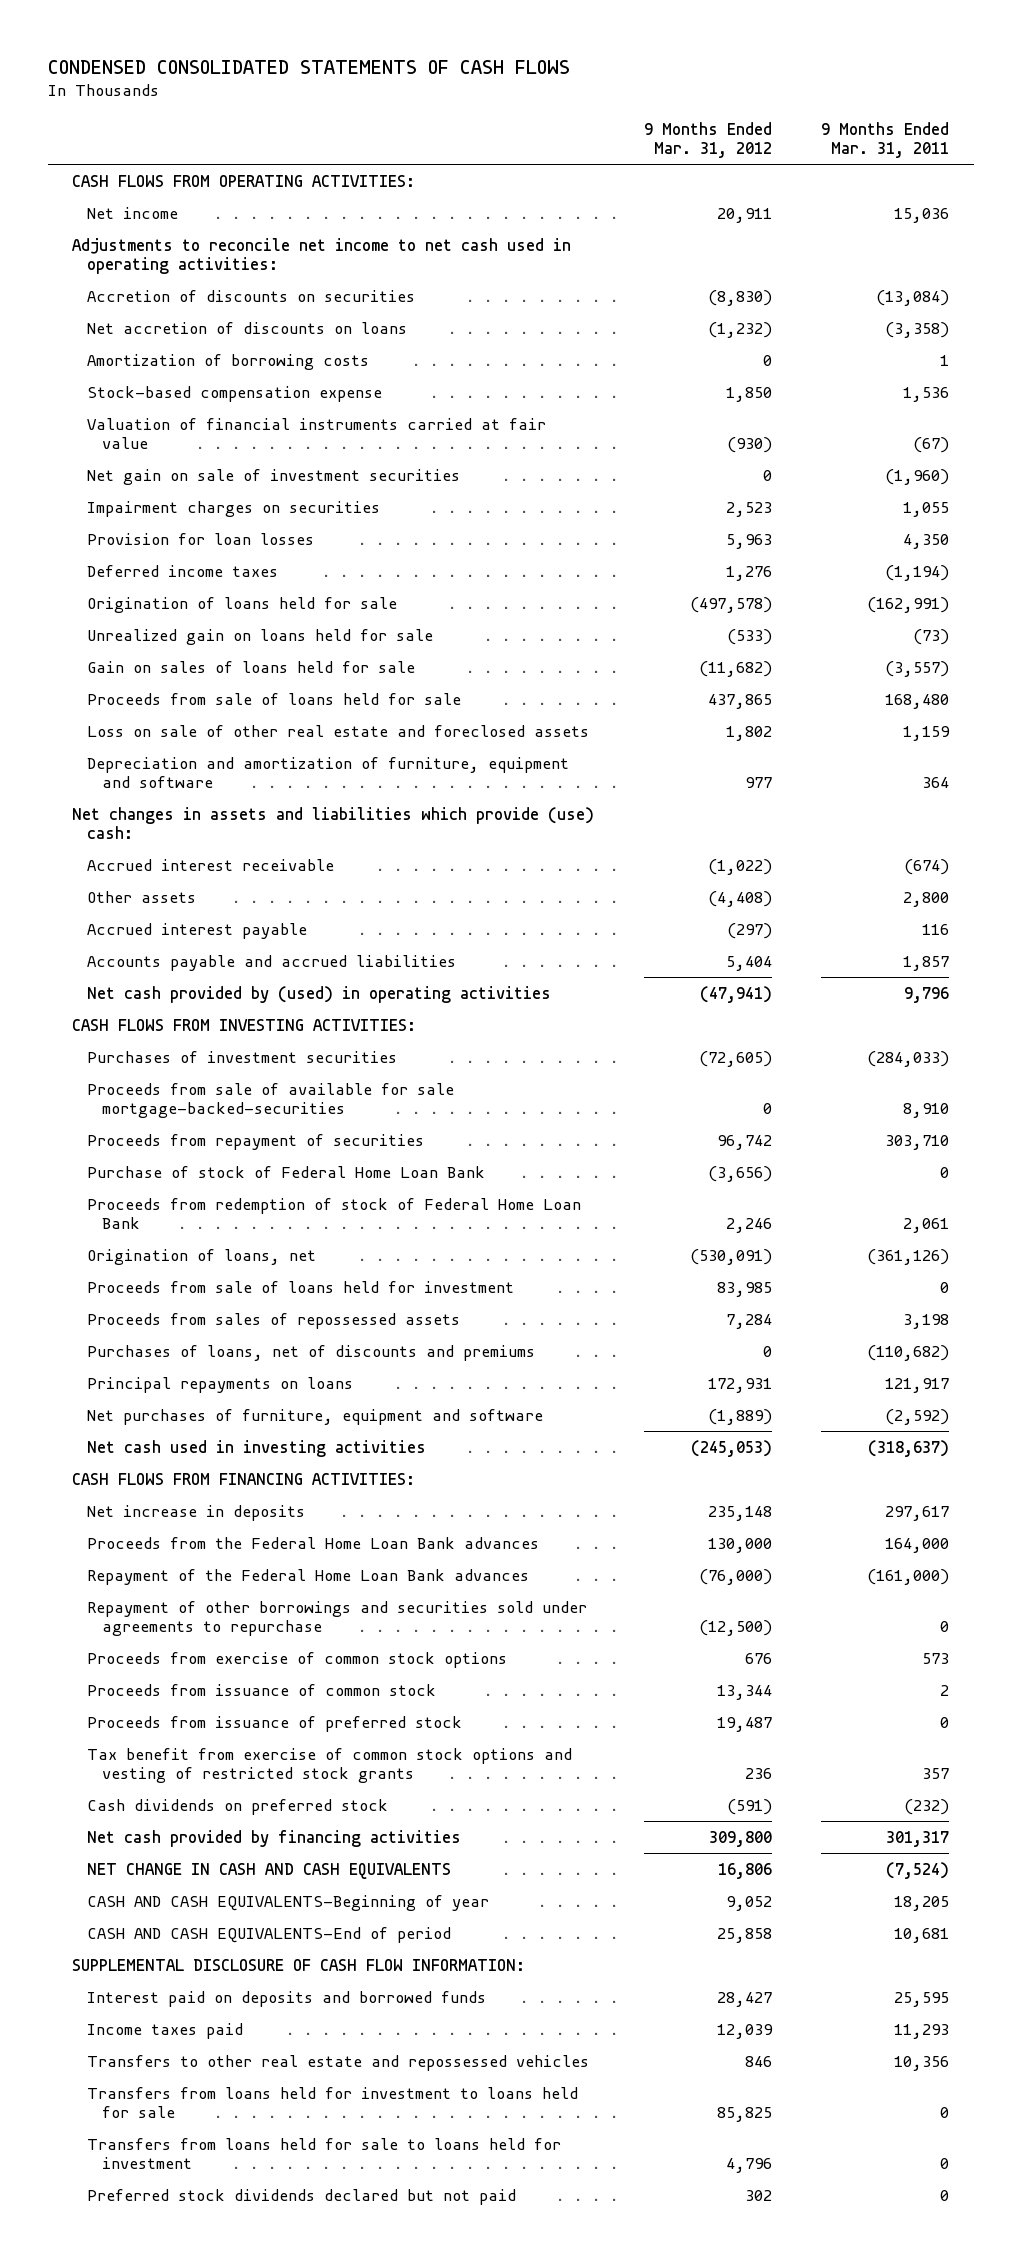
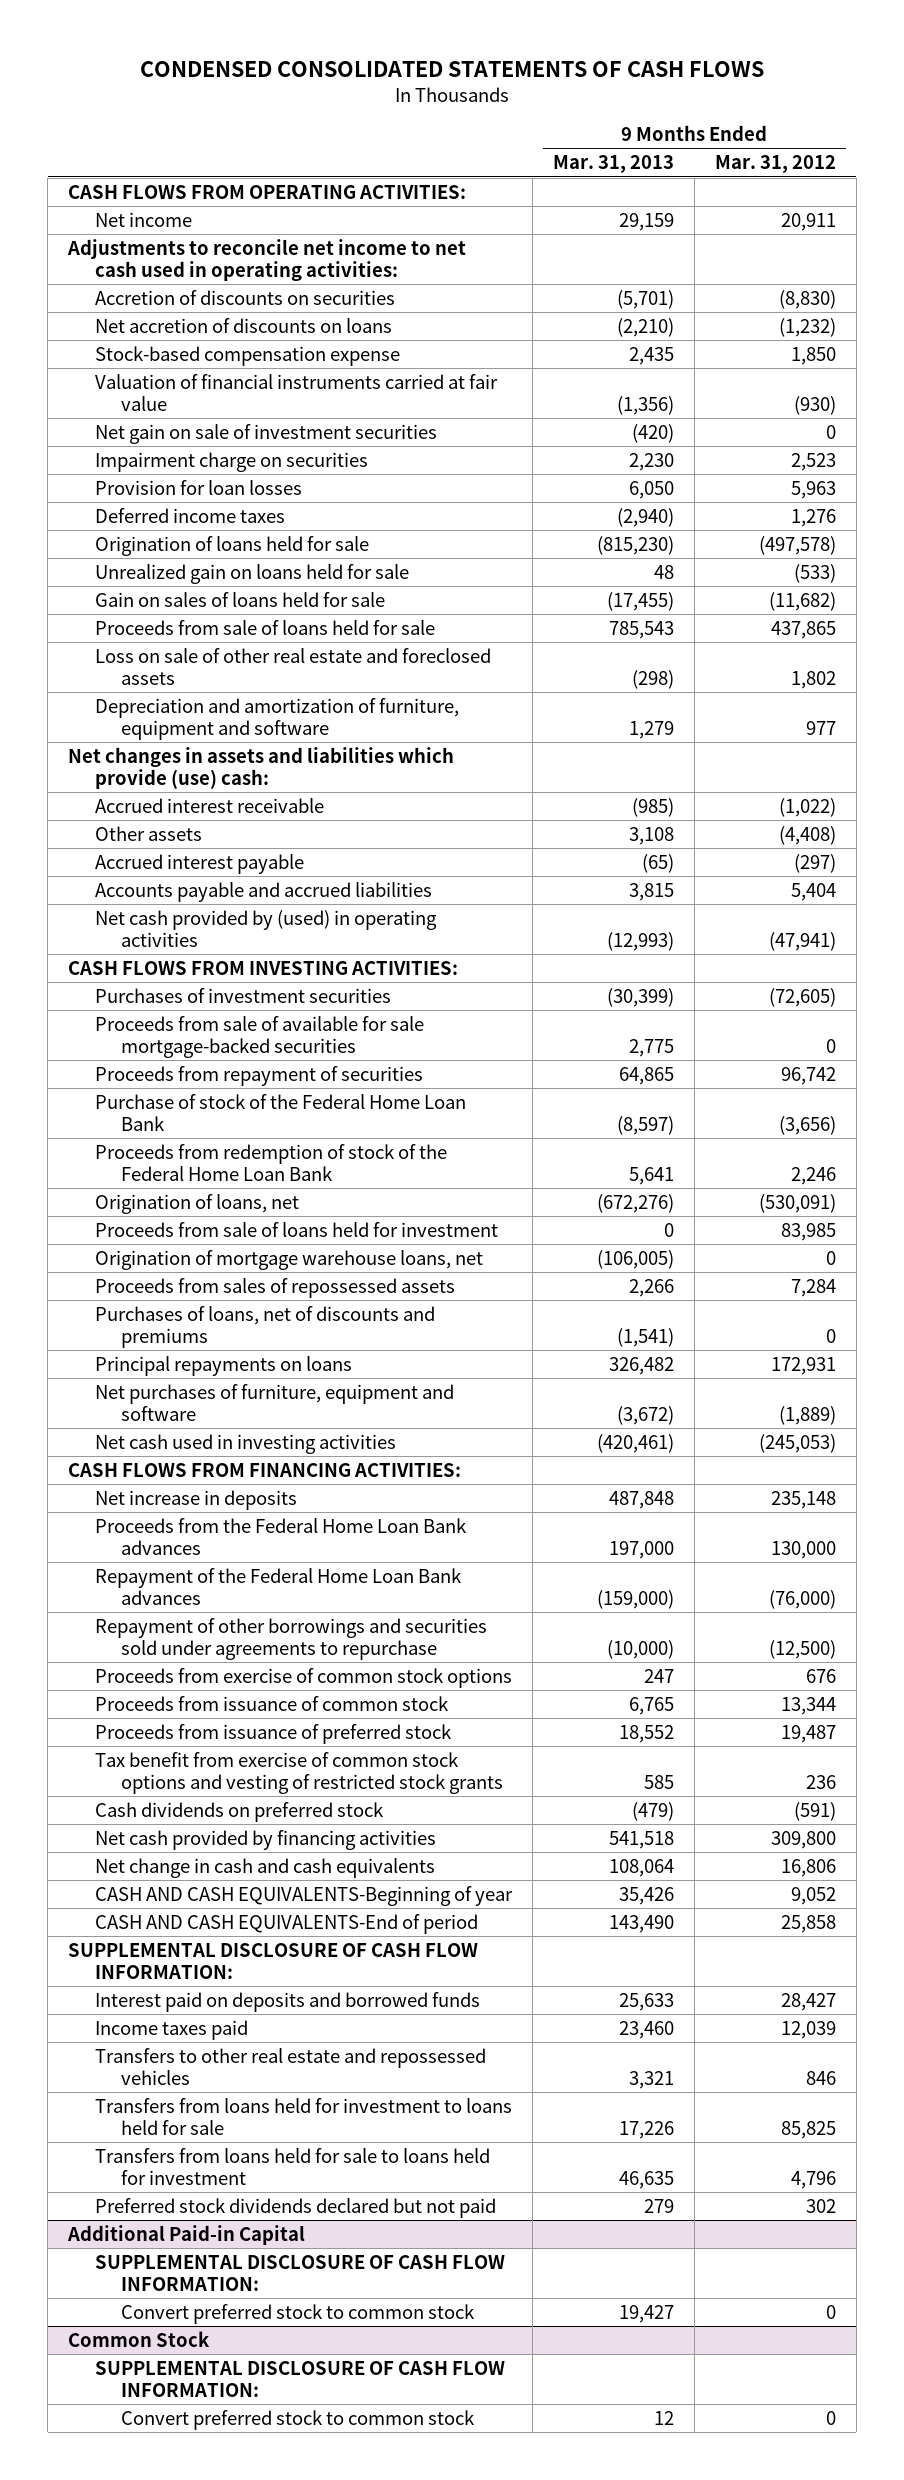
[821,121,950,159] 9 Months Ended Mar. 31, 2011 -> none
none -> [552,155,674,174] Mar. 31, 2013
[87,353,370,370] Amortization of borrowing costs -> none
[87,500,381,517] Impairment charges on securities -> [94,451,368,472] Impairment charge on securities
[87,1082,455,1119] Proceeds from sale of available for sale mortgage-backed-securities -> [94,1015,424,1059] Proceeds from sale of available for sale mortgage-backed securities
[87,1165,486,1178] Purchase of stock of Federal Home Loan Bank -> [94,1093,466,1132] Purchase of stock of the Federal Home Loan Bank
[87,1197,582,1230] Proceeds from redemption of stock of Federal Home Loan Bank -> [94,1143,447,1182] Proceeds from redemption of stock of the Federal Home Loan Bank
none -> [94,1249,483,1270] Origination of mortgage warehouse loans, net
[87,1862,452,1879] NET CHANGE IN CASH AND CASH EQUIVALENTS -> [94,1857,435,1878] Net change in cash and cash equivalents
none -> [67,2224,306,2245] Additional Paid-in Capital
none -> [94,2254,505,2292] SUPPLEMENTAL DISCLOSURE OF CASH FLOW INFORMATION:
none -> [121,2303,476,2324] Convert preferred stock to common stock
none -> [68,2330,211,2347] Common Stock
none -> [94,2360,505,2398] SUPPLEMENTAL DISCLOSURE OF CASH FLOW INFORMATION:
none -> [121,2409,476,2430] Convert preferred stock to common stock

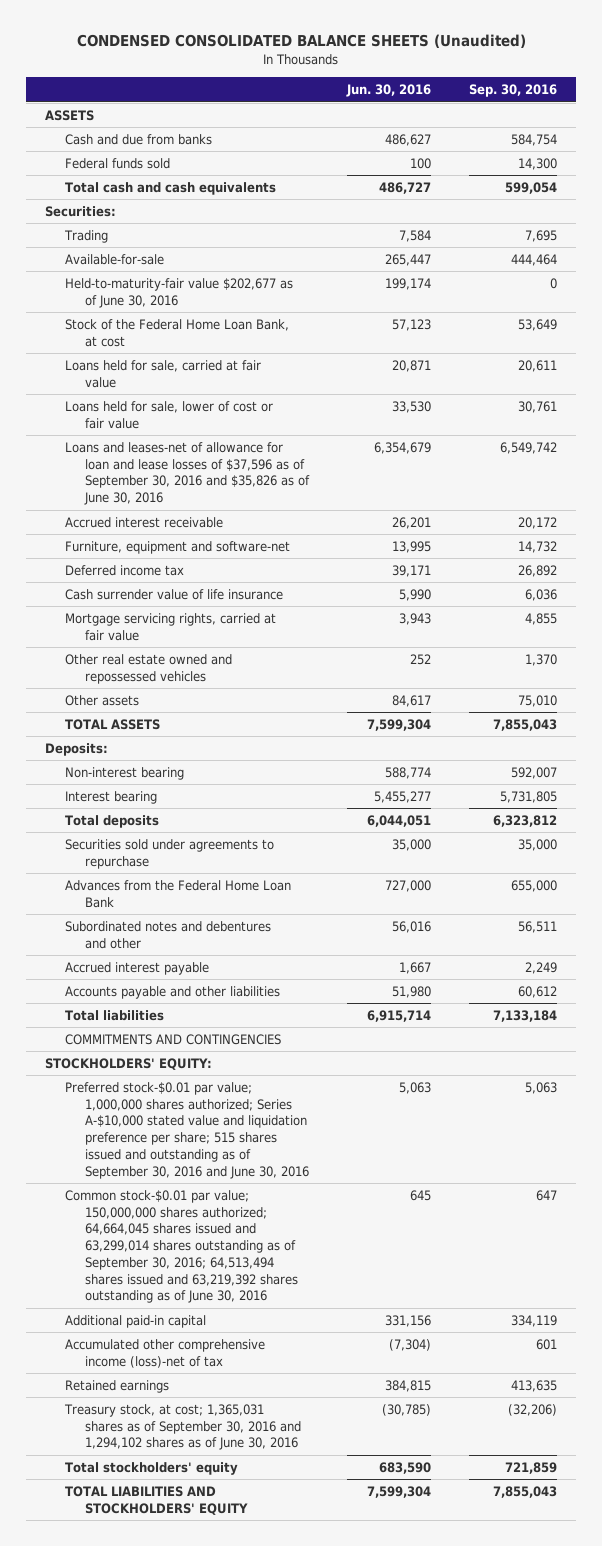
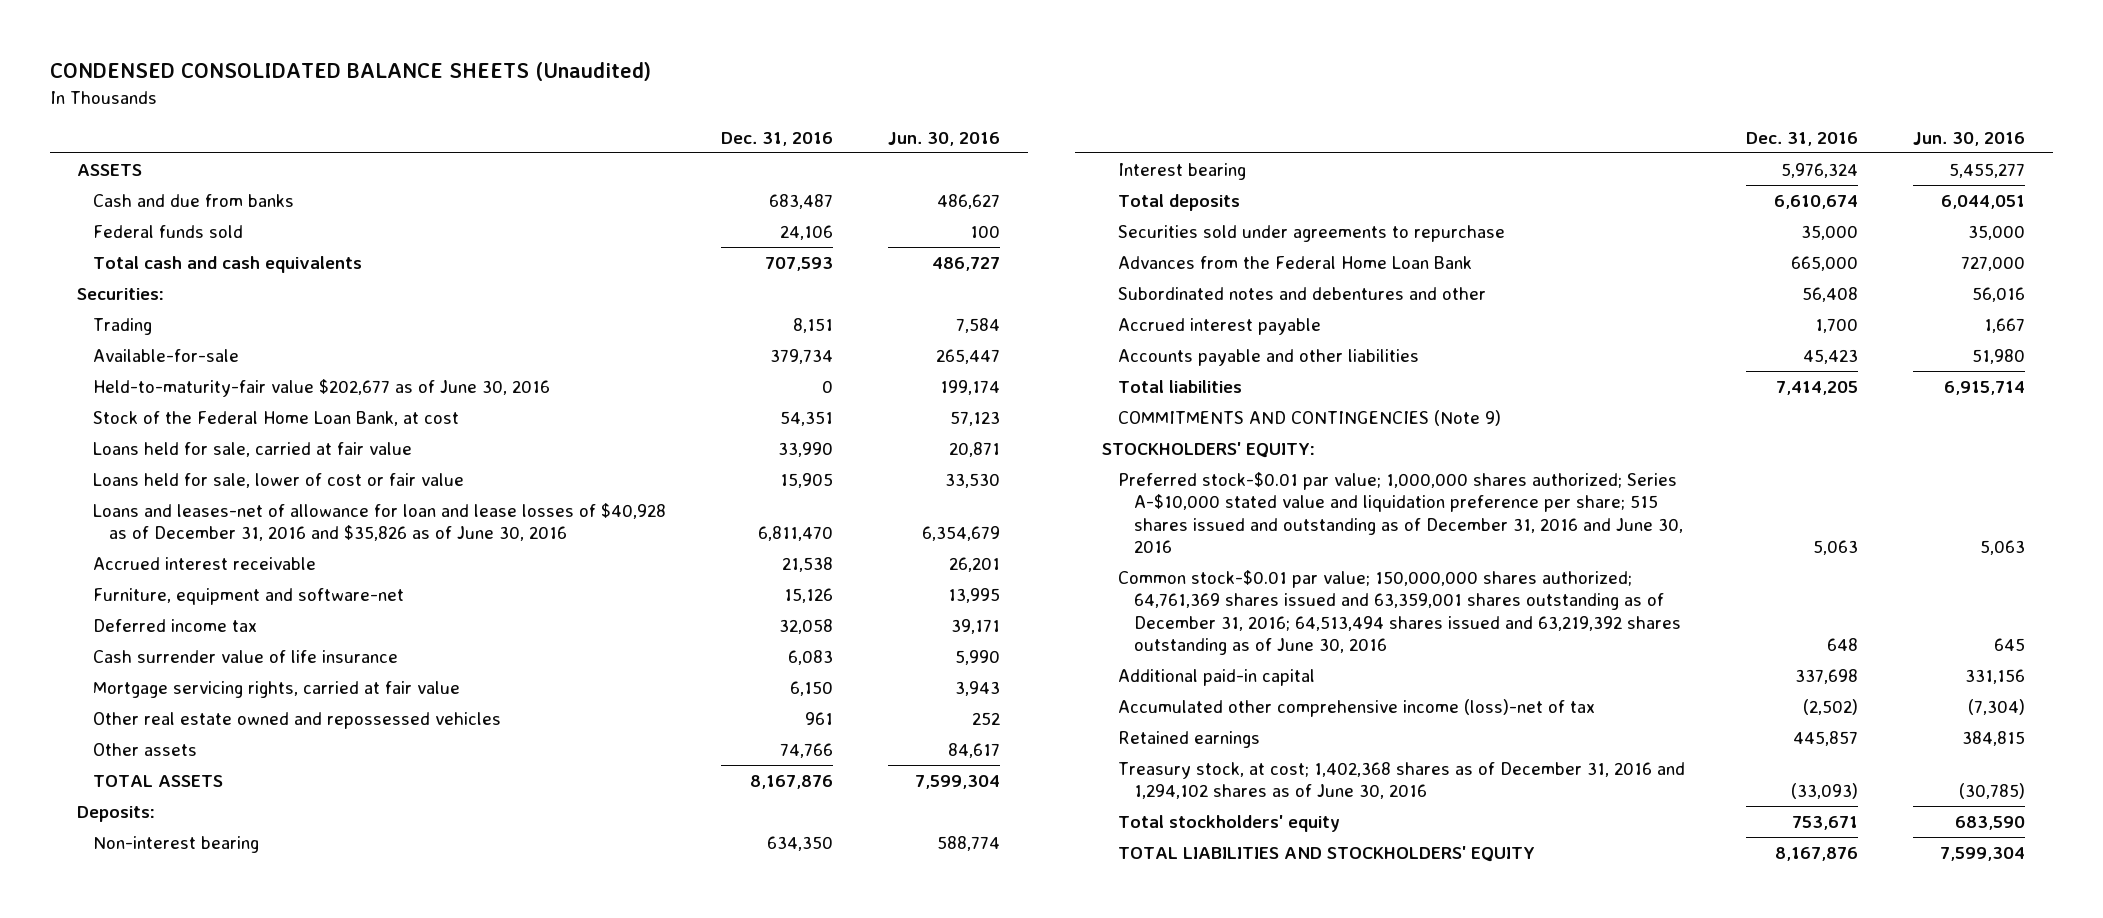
[469,84,558,98] Sep. 30, 2016 -> none
none -> [721,131,834,146] Dec. 31, 2016
[65,442,311,506] Loans and leases-net of allowance for loan and lease losses of $37,596 as of September 30, 2016 and $35,826 as of June 30, 2016 -> [92,502,666,542] Loans and leases-net of allowance for loan and lease losses of $40,928 as of December 31, 2016 and $35,826 as of June 30, 2016
[65,1034,282,1046] COMMITMENTS AND CONTINGENCIES -> [1117,409,1501,426] COMMITMENTS AND CONTINGENCIES (Note 9)
[65,1082,310,1179] Preferred stock-$0.01 par value; 1,000,000 shares authorized; Series A-$10,000 stated value and liquidation preference per share; 515 shares issued and outstanding as of September 30, 2016 and June 30, 2016 -> [1117,471,1683,554] Preferred stock-$0.01 par value; 1,000,000 shares authorized; Series A-$10,000 stated value and liquidation preference per share; 515 shares issued and outstanding as of December 31, 2016 and June 30, 2016
[65,1190,299,1304] Common stock-$0.01 par value; 150,000,000 shares authorized; 64,664,045 shares issued and 63,299,014 shares outstanding as of September 30, 2016; 64,513,494 shares issued and 63,219,392 shares outstanding as of June 30, 2016 -> [1117,569,1681,656] Common stock-$0.01 par value; 150,000,000 shares authorized; 64,761,369 shares issued and 63,359,001 shares outstanding as of December 31, 2016; 64,513,494 shares issued and 63,219,392 shares outstanding as of June 30, 2016
[64,1404,302,1451] Treasury stock, at cost; 1,365,031 shares as of September 30, 2016 and 1,294,102 shares as of June 30, 2016 -> [1117,761,1685,800] Treasury stock, at cost; 1,402,368 shares as of December 31, 2016 and 1,294,102 shares as of June 30, 2016

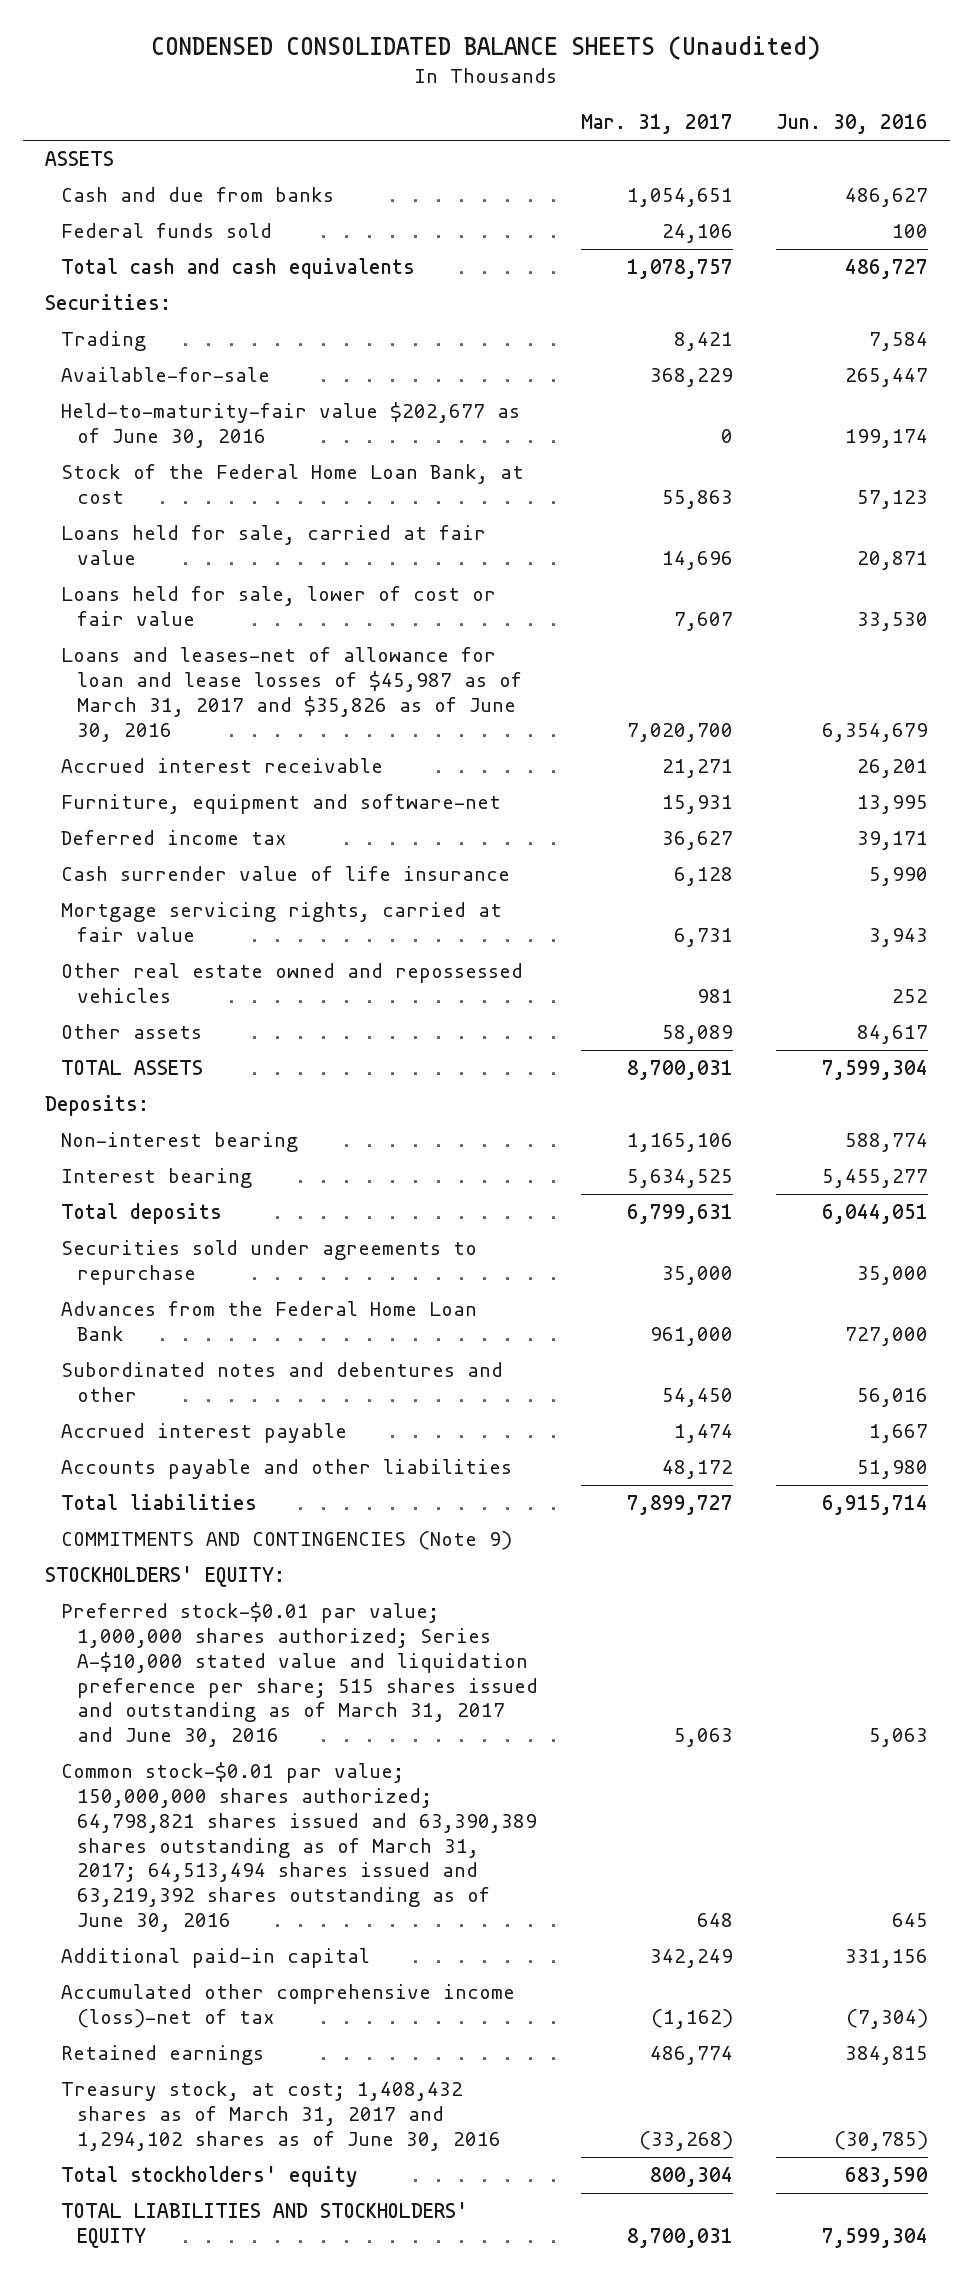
[721,131,834,146] Dec. 31, 2016 -> none
none -> [581,114,734,135] Mar. 31, 2017
[92,502,666,542] Loans and leases-net of allowance for loan and lease losses of $40,928 as of December 31, 2016 and $35,826 as of June 30, 2016 -> [60,647,522,742] Loans and leases-net of allowance for loan and lease losses of $45,987 as of March 31, 2017 and $35,826 as of June 30, 2016
[1117,471,1683,554] Preferred stock-$0.01 par value; 1,000,000 shares authorized; Series A-$10,000 stated value and liquidation preference per share; 515 shares issued and outstanding as of December 31, 2016 and June 30, 2016 -> [60,1602,538,1748] Preferred stock-$0.01 par value; 1,000,000 shares authorized; Series A-$10,000 stated value and liquidation preference per share; 515 shares issued and outstanding as of March 31, 2017 and June 30, 2016
[1117,569,1681,656] Common stock-$0.01 par value; 150,000,000 shares authorized; 64,761,369 shares issued and 63,359,001 shares outstanding as of December 31, 2016; 64,513,494 shares issued and 63,219,392 shares outstanding as of June 30, 2016 -> [60,1762,537,1932] Common stock-$0.01 par value; 150,000,000 shares authorized; 64,798,821 shares issued and 63,390,389 shares outstanding as of March 31, 2017; 64,513,494 shares issued and 63,219,392 shares outstanding as of June 30, 2016
[1117,761,1685,800] Treasury stock, at cost; 1,402,368 shares as of December 31, 2016 and 1,294,102 shares as of June 30, 2016 -> [60,2081,501,2151] Treasury stock, at cost; 1,408,432 shares as of March 31, 2017 and 1,294,102 shares as of June 30, 2016

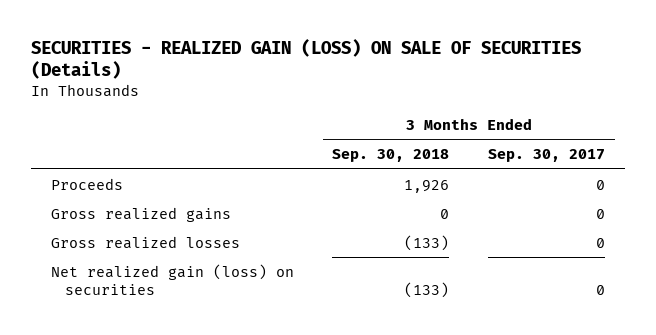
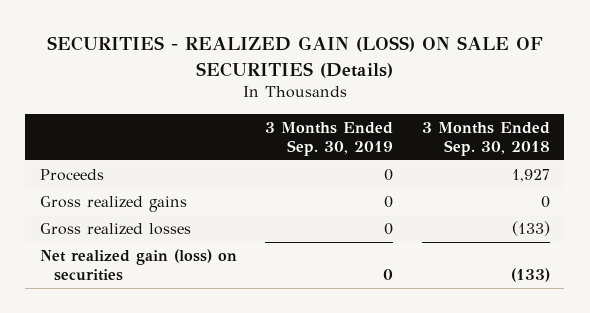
[488,149,606,163] Sep. 30, 2017 -> none
none -> [265,121,394,156] 3 Months Ended Sep. 30, 2019
[404,179,450,193] 1,926 -> [511,169,550,183] 1,927

